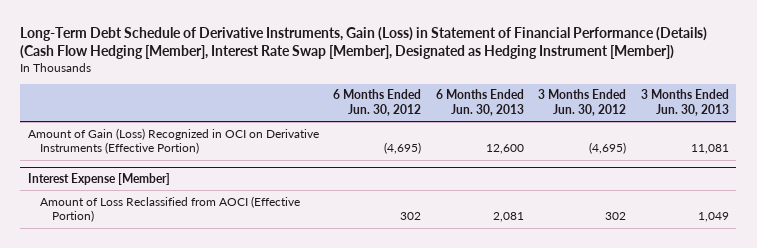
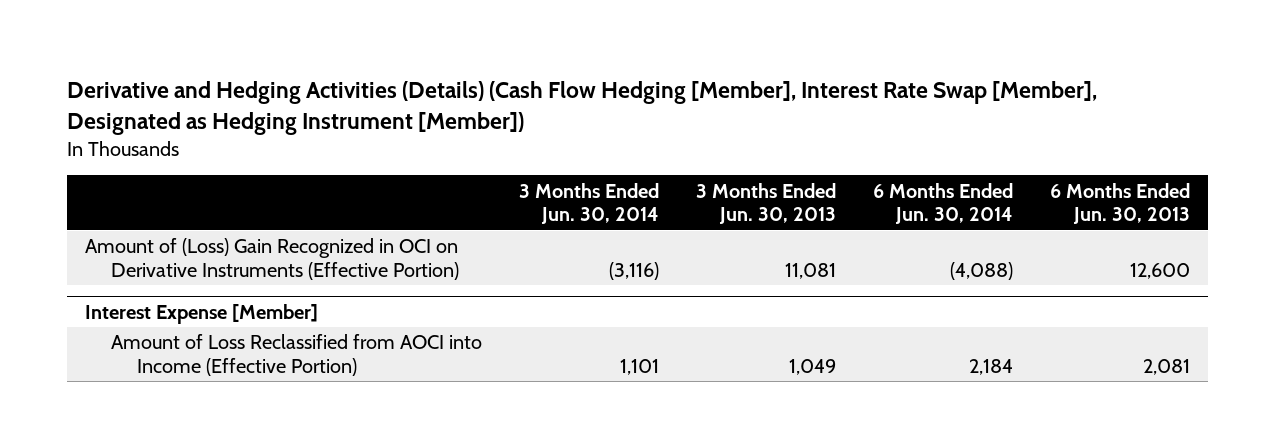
[20,27,708,60] Long-Term Debt Schedule of Derivative Instruments, Gain (Loss) in Statement of Financial Performance (Details) (Cash Flow Hedging [Member], Interest Rate Swap [Member], Designated as Hedging Instrument [Member]) -> [66,80,1097,135] Derivative and Hedging Activities (Details) (Cash Flow Hedging [Member], Interest Rate Swap [Member], Designated as Hedging Instrument [Member])
[333,89,422,117] 6 Months Ended Jun. 30, 2012 -> none
[538,89,627,117] 3 Months Ended Jun. 30, 2012 -> none
none -> [518,182,659,225] 3 Months Ended Jun. 30, 2014
none -> [872,182,1013,225] 6 Months Ended Jun. 30, 2014
[27,127,319,155] Amount of Gain (Loss) Recognized in OCI on Derivative Instruments (Effective Portion) -> [85,238,459,280] Amount of (Loss) Gain Recognized in OCI on Derivative Instruments (Effective Portion)
[39,195,300,223] Amount of Loss Reclassified from AOCI (Effective Portion) -> [110,334,482,376] Amount of Loss Reclassified from AOCI into Income (Effective Portion)

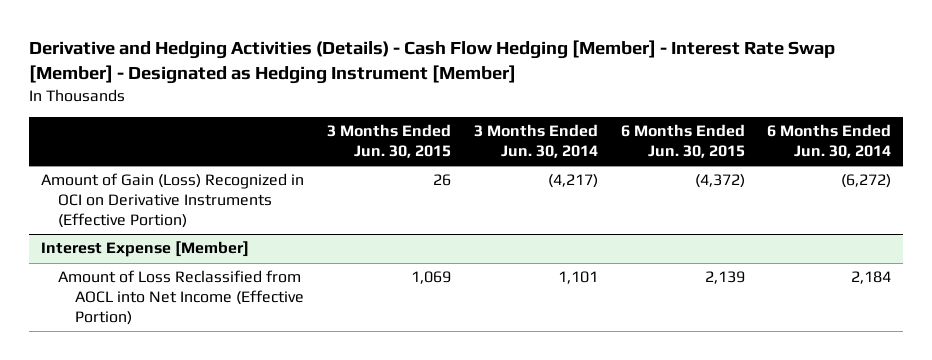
[66,80,1097,135] Derivative and Hedging Activities (Details) (Cash Flow Hedging [Member], Interest Rate Swap [Member], Designated as Hedging Instrument [Member]) -> [29,40,836,85] Derivative and Hedging Activities (Details) - Cash Flow Hedging [Member] - Interest Rate Swap [Member] - Designated as Hedging Instrument [Member]
[695,182,836,225] 3 Months Ended Jun. 30, 2013 -> none
[1049,182,1190,225] 6 Months Ended Jun. 30, 2013 -> none
none -> [326,124,451,159] 3 Months Ended Jun. 30, 2015
none -> [620,124,745,159] 6 Months Ended Jun. 30, 2015
[85,238,459,280] Amount of (Loss) Gain Recognized in OCI on Derivative Instruments (Effective Portion) -> [40,173,304,228] Amount of Gain (Loss) Recognized in OCI on Derivative Instruments (Effective Portion)
[608,261,659,280] (3,116) -> [547,174,598,189] (4,217)
[949,261,1013,280] (4,088) -> [841,174,892,189] (6,272)
[110,334,482,376] Amount of Loss Reclassified from AOCI into Income (Effective Portion) -> [57,270,304,325] Amount of Loss Reclassified from AOCL into Net Income (Effective Portion)

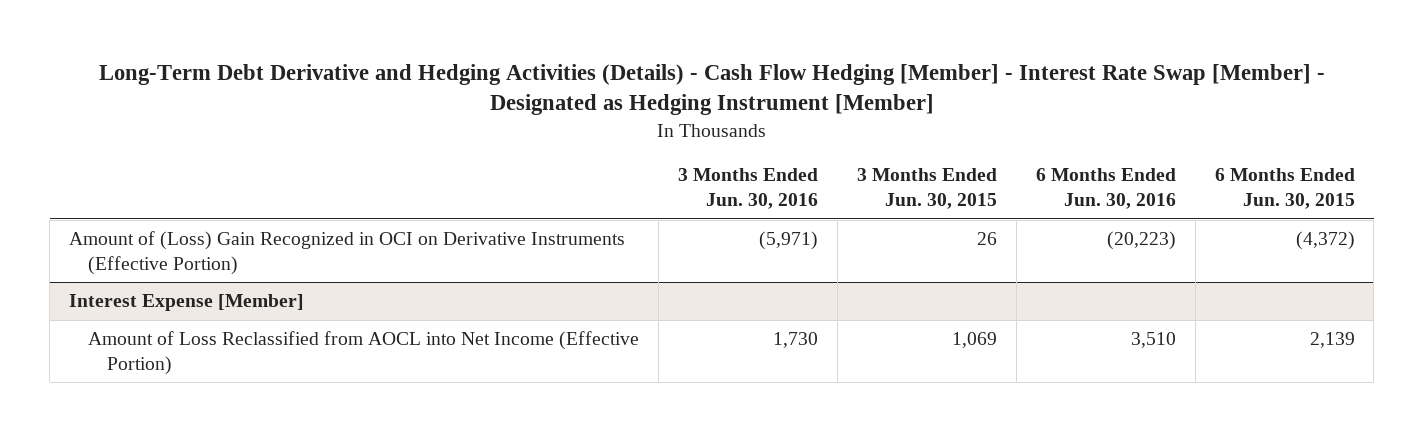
[29,40,836,85] Derivative and Hedging Activities (Details) - Cash Flow Hedging [Member] - Interest Rate Swap [Member] - Designated as Hedging Instrument [Member] -> [98,63,1325,116] Long-Term Debt Derivative and Hedging Activities (Details) - Cash Flow Hedging [Member] - Interest Rate Swap [Member] - Designated as Hedging Instrument [Member]
[473,124,598,159] 3 Months Ended Jun. 30, 2014 -> none
[767,124,892,159] 6 Months Ended Jun. 30, 2014 -> none
none -> [678,168,819,210] 3 Months Ended Jun. 30, 2016
none -> [1035,168,1176,210] 6 Months Ended Jun. 30, 2016
[40,173,304,228] Amount of Gain (Loss) Recognized in OCI on Derivative Instruments (Effective Portion) -> [69,231,626,275] Amount of (Loss) Gain Recognized in OCI on Derivative Instruments (Effective Portion)

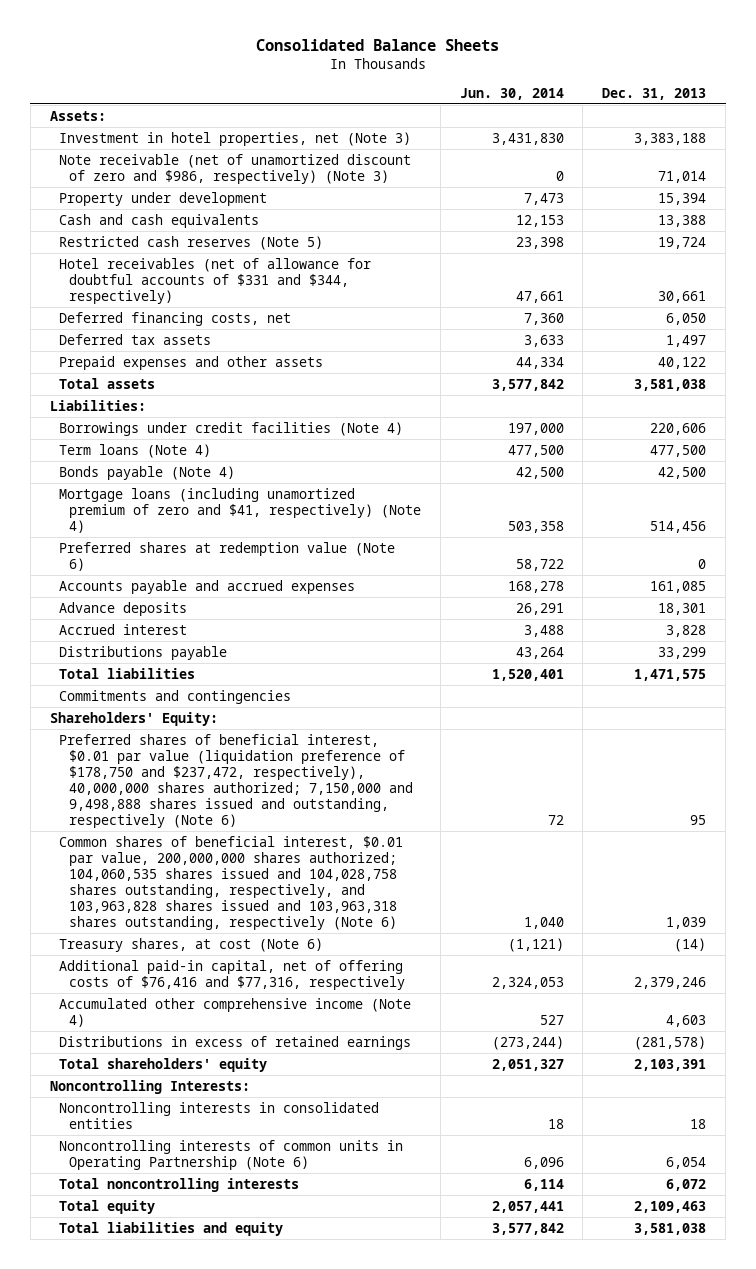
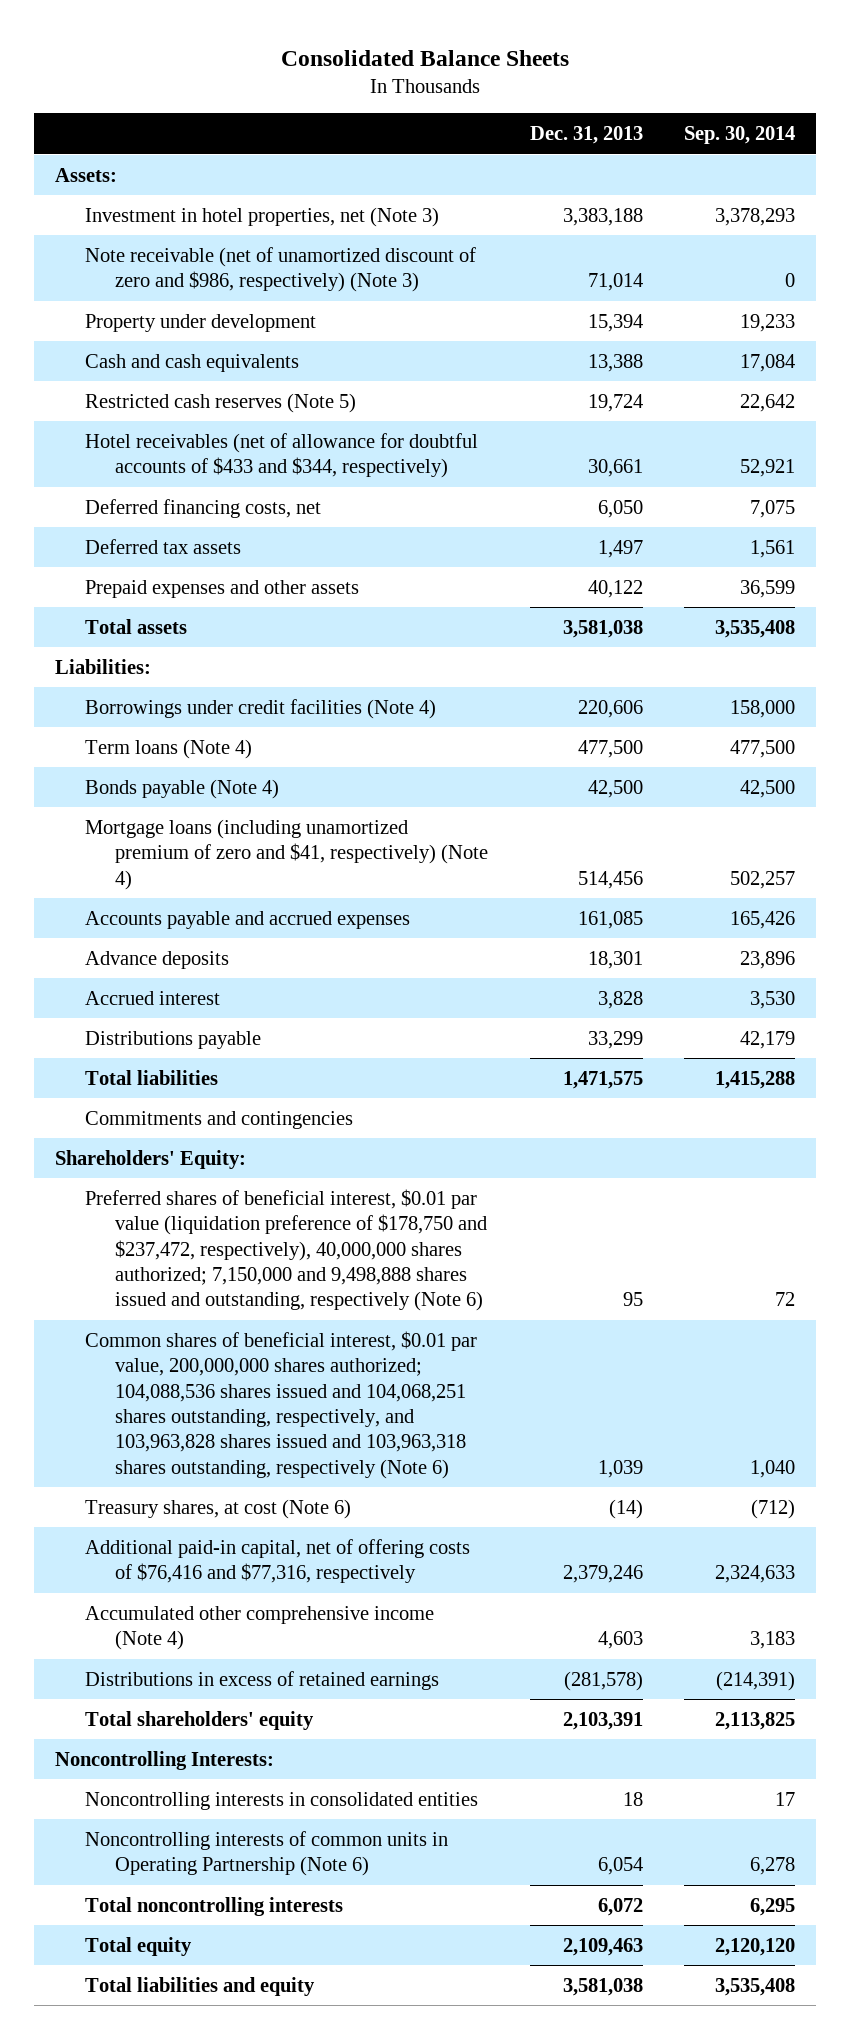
[459,87,564,100] Jun. 30, 2014 -> none
none -> [684,126,796,145] Sep. 30, 2014
[59,257,372,304] Hotel receivables (net of allowance for doubtful accounts of $331 and $344, respectively) -> [85,432,479,479] Hotel receivables (net of allowance for doubtful accounts of $433 and $344, respectively)
[59,541,396,571] Preferred shares at redemption value (Note 6) -> none
[59,835,404,930] Common shares of beneficial interest, $0.01 par value, 200,000,000 shares authorized; 104,060,535 shares issued and 104,028,758 shares outstanding, respectively, and 103,963,828 shares issued and 103,963,318 shares outstanding, respectively (Note 6) -> [85,1330,478,1479] Common shares of beneficial interest, $0.01 par value, 200,000,000 shares authorized; 104,088,536 shares issued and 104,068,251 shares outstanding, respectively, and 103,963,828 shares issued and 103,963,318 shares outstanding, respectively (Note 6)

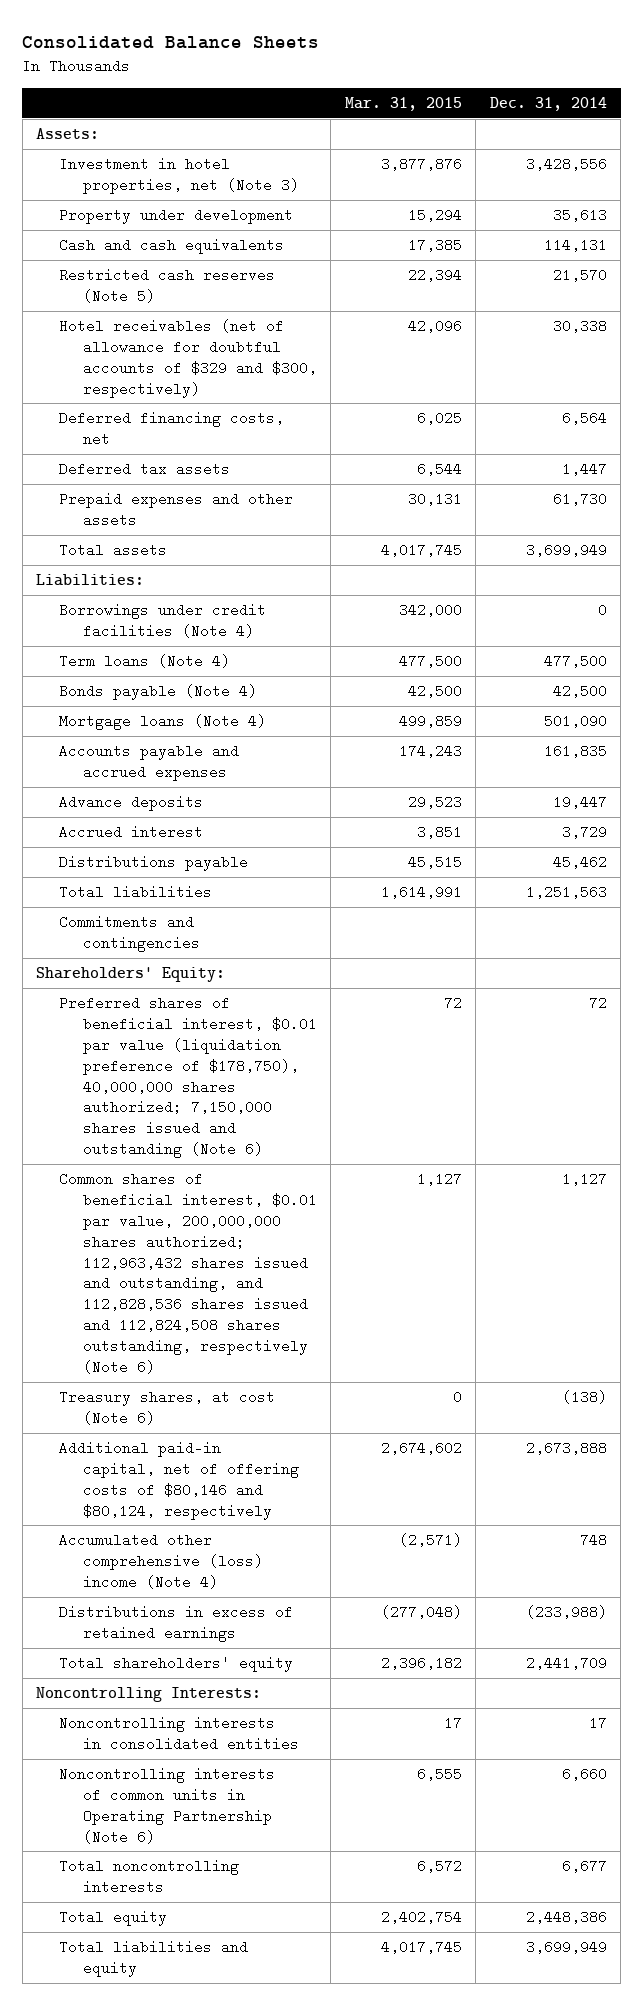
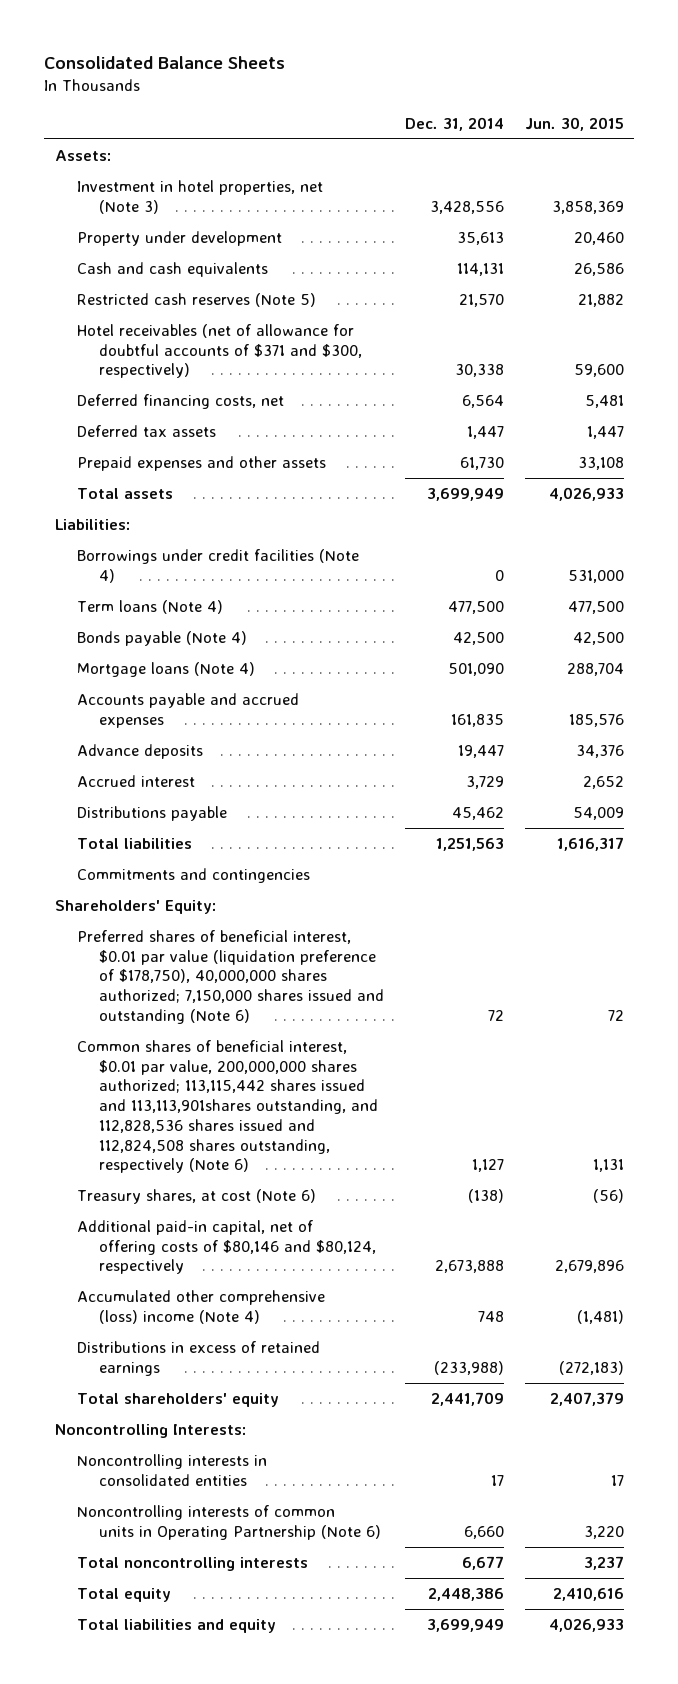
[344,96,462,111] Mar. 31, 2015 -> none
none -> [524,116,624,131] Jun. 30, 2015
[59,319,317,398] Hotel receivables (net of allowance for doubtful accounts of $329 and $300, respectively) -> [76,324,363,379] Hotel receivables (net of allowance for doubtful accounts of $371 and $300, respectively)
[59,1172,317,1374] Common shares of beneficial interest, $0.01 par value, 200,000,000 shares authorized; 112,963,432 shares issued and outstanding, and 112,828,536 shares issued and 112,824,508 shares outstanding, respectively (Note 6) -> [76,1040,379,1174] Common shares of beneficial interest, $0.01 par value, 200,000,000 shares authorized; 113,115,442 shares issued and 113,113,901shares outstanding, and 112,828,536 shares issued and 112,824,508 shares outstanding, respectively (Note 6)

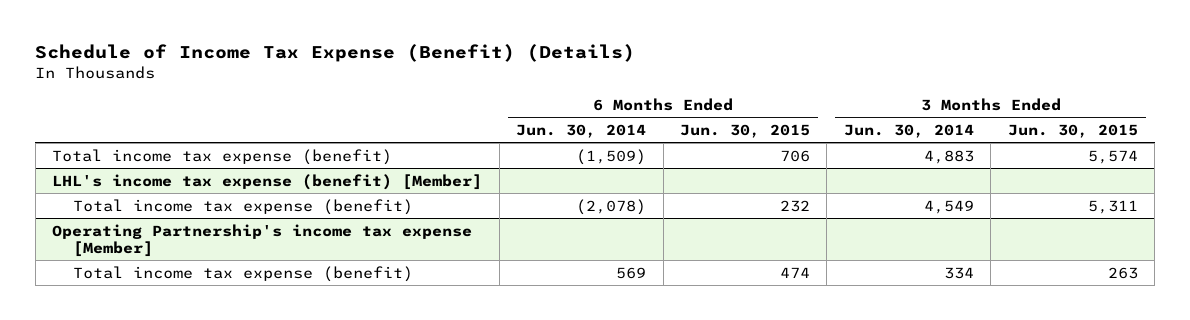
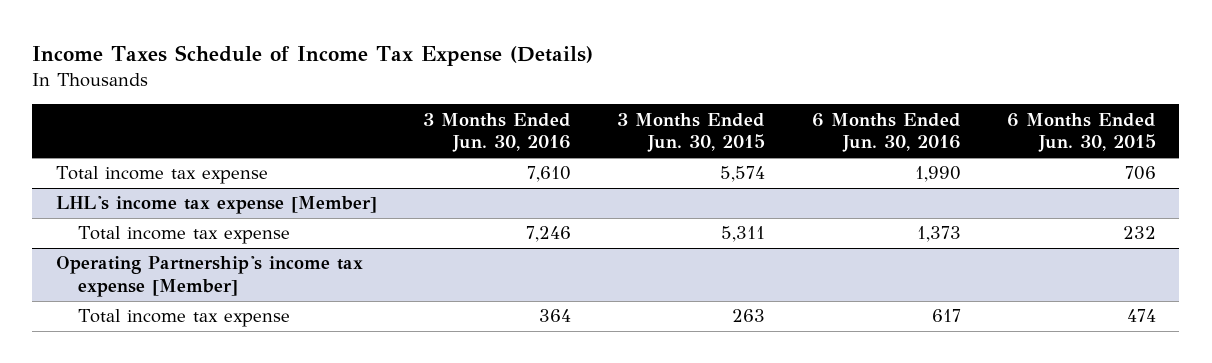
[35,43,636,62] Schedule of Income Tax Expense (Benefit) (Details) -> [32,44,594,66] Income Taxes Schedule of Income Tax Expense (Details)
[516,123,647,138] Jun. 30, 2014 -> none
[843,123,974,138] Jun. 30, 2014 -> none
none -> [422,112,571,153] 3 Months Ended Jun. 30, 2016
none -> [811,112,961,153] 6 Months Ended Jun. 30, 2016
[52,148,393,165] Total income tax expense (benefit) -> [55,166,268,185] Total income tax expense
[52,173,483,190] LHL's income tax expense (benefit) [Member] -> [55,196,377,215] LHL's income tax expense [Member]
[72,198,413,215] Total income tax expense (benefit) -> [78,226,291,245] Total income tax expense
[72,265,413,282] Total income tax expense (benefit) -> [78,309,291,328] Total income tax expense

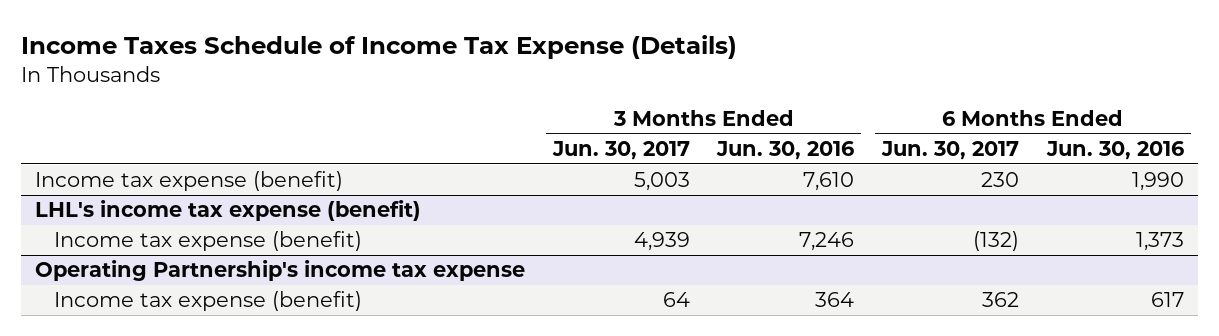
[617,112,766,153] 3 Months Ended Jun. 30, 2015 -> none
[1007,112,1157,153] 6 Months Ended Jun. 30, 2015 -> none
none -> [551,141,690,161] Jun. 30, 2017
none -> [881,141,1020,161] Jun. 30, 2017
[55,166,268,185] Total income tax expense -> [35,171,344,192] Income tax expense (benefit)
[55,196,377,215] LHL's income tax expense [Member] -> [35,200,422,222] LHL's income tax expense (benefit)
[78,226,291,245] Total income tax expense -> [53,231,362,252] Income tax expense (benefit)
[55,256,363,298] Operating Partnership's income tax expense [Member] -> [35,260,526,282] Operating Partnership's income tax expense
[78,309,291,328] Total income tax expense -> [53,291,362,312] Income tax expense (benefit)

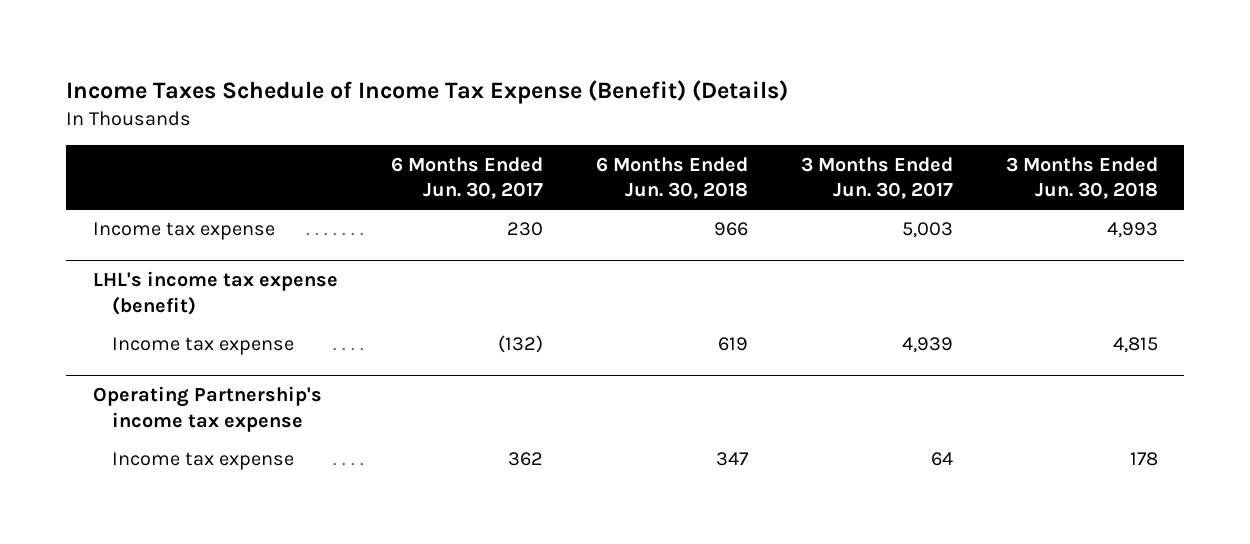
[21,34,738,59] Income Taxes Schedule of Income Tax Expense (Details) -> [66,79,789,104] Income Taxes Schedule of Income Tax Expense (Benefit) (Details)
[716,141,855,161] Jun. 30, 2016 -> none
[1045,141,1184,161] Jun. 30, 2016 -> none
none -> [595,156,748,200] 6 Months Ended Jun. 30, 2018
none -> [1005,156,1158,200] 3 Months Ended Jun. 30, 2018
[35,171,344,192] Income tax expense (benefit) -> [92,222,275,241] Income tax expense
[53,231,362,252] Income tax expense (benefit) -> [112,337,295,356] Income tax expense
[53,291,362,312] Income tax expense (benefit) -> [112,452,295,471] Income tax expense

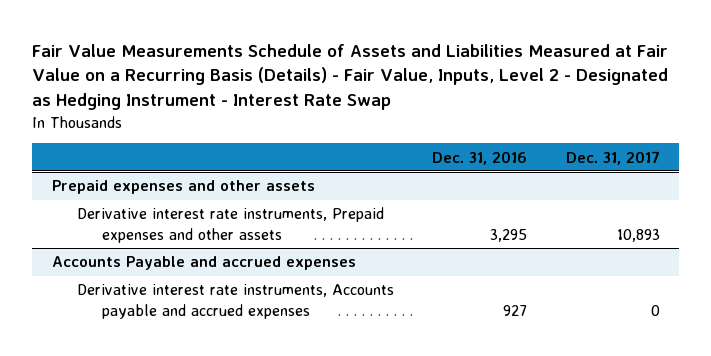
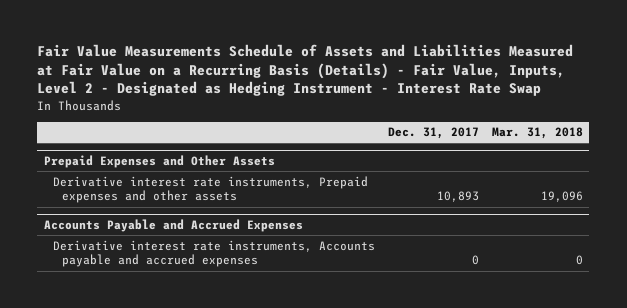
[432,150,528,165] Dec. 31, 2016 -> none
none -> [491,127,583,140] Mar. 31, 2018
[51,180,315,195] Prepaid expenses and other assets -> [43,155,275,169] Prepaid Expenses and Other Assets
[51,256,356,271] Accounts Payable and accrued expenses -> [43,219,303,233] Accounts Payable and Accrued Expenses

